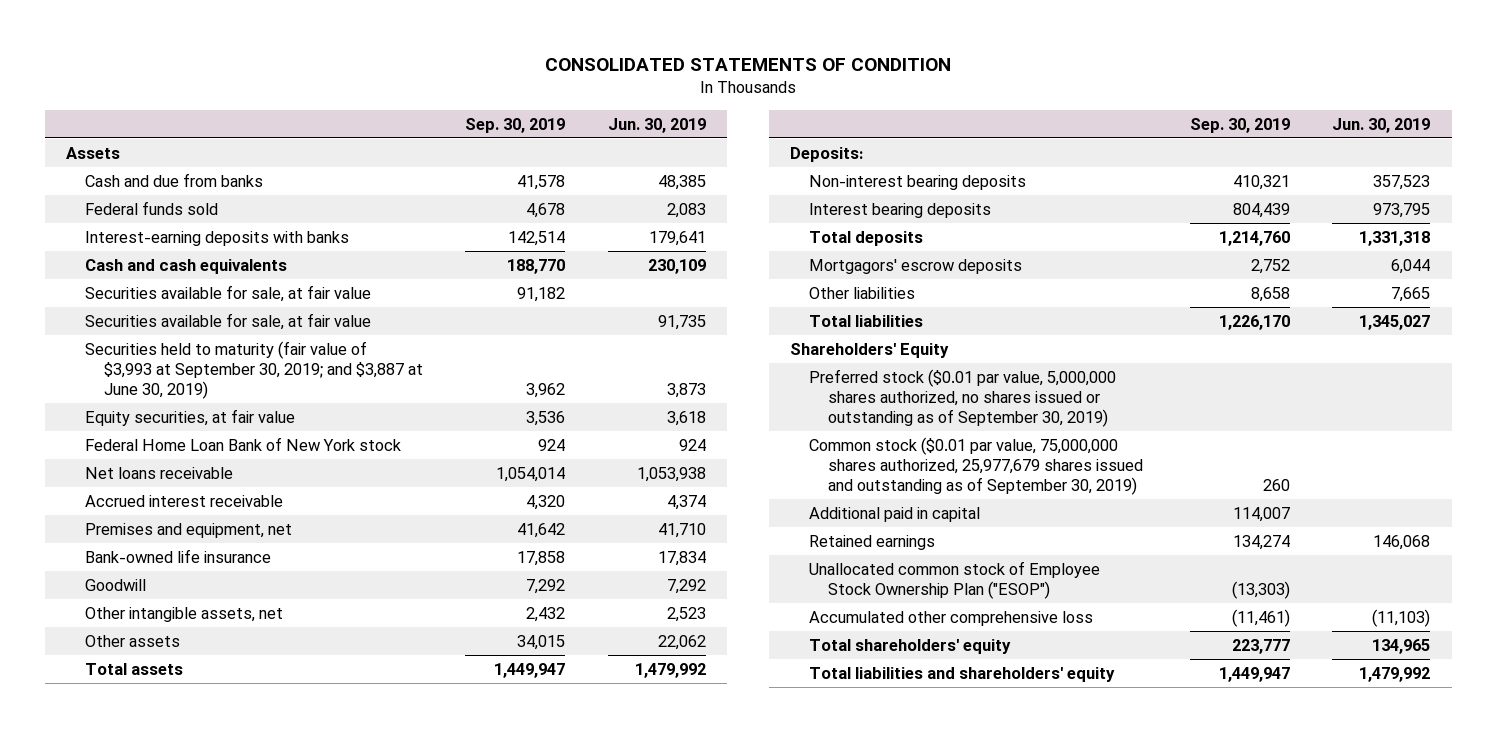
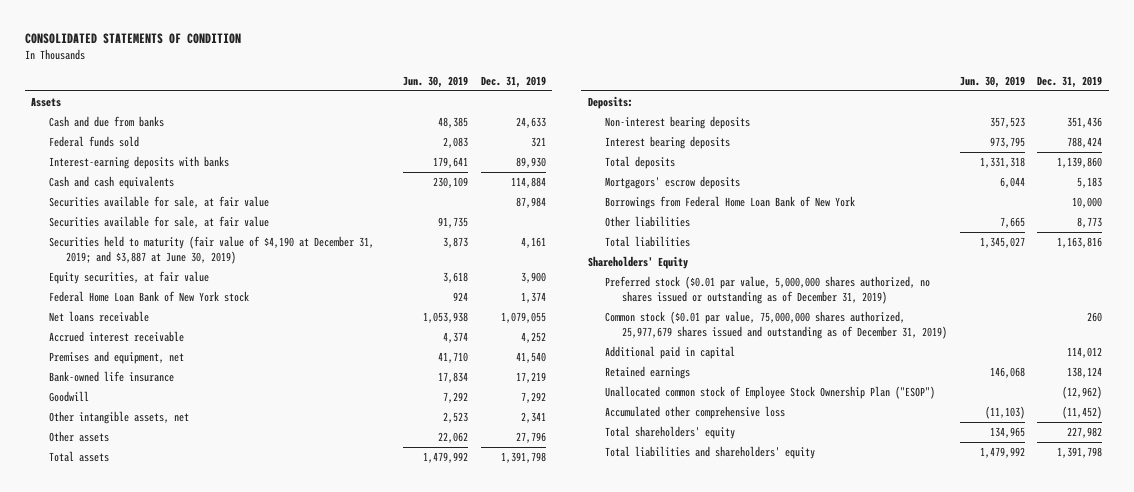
[465,117,566,133] Sep. 30, 2019 -> none
none -> [481,75,547,88] Dec. 31, 2019
[84,340,423,400] Securities held to maturity (fair value of $3,993 at September 30, 2019; and $3,887 at June 30, 2019) -> [48,236,374,265] Securities held to maturity (fair value of $4,190 at December 31, 2019; and $3,887 at June 30, 2019)
none -> [604,196,855,210] Borrowings from Federal Home Loan Bank of New York
[809,368,1117,428] Preferred stock ($0.01 par value, 5,000,000 shares authorized, no shares issued or outstanding as of September 30, 2019) -> [604,276,930,305] Preferred stock ($0.01 par value, 5,000,000 shares authorized, no shares issued or outstanding as of December 31, 2019)
[809,436,1144,496] Common stock ($0.01 par value, 75,000,000 shares authorized, 25,977,679 shares issued and outstanding as of September 30, 2019) -> [604,311,948,340] Common stock ($0.01 par value, 75,000,000 shares authorized, 25,977,679 shares issued and outstanding as of December 31, 2019)

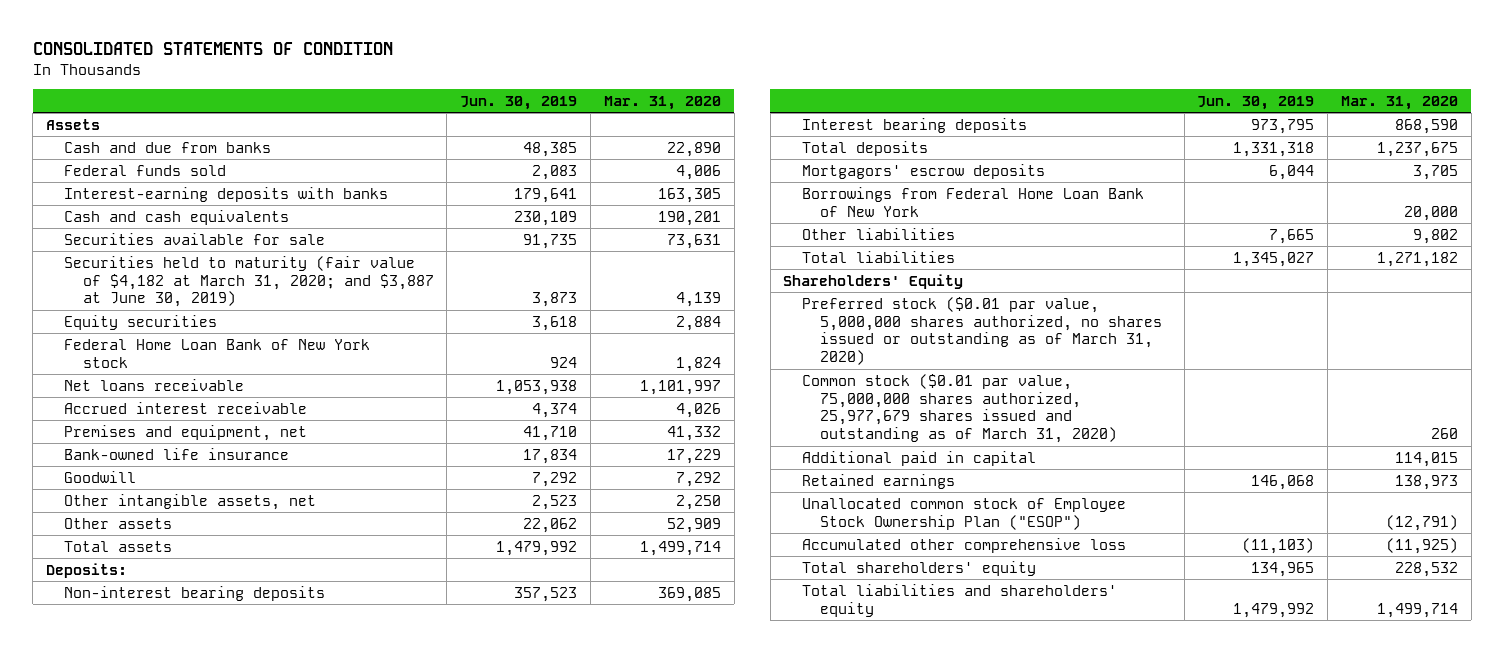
[481,75,547,88] Dec. 31, 2019 -> none
none -> [603,95,721,110] Mar. 31, 2020
[48,196,269,209] Securities available for sale, at fair value -> none
[48,216,269,229] Securities available for sale, at fair value -> [64,232,326,245] Securities available for sale
[48,236,374,265] Securities held to maturity (fair value of $4,190 at December 31, 2019; and $3,887 at June 30, 2019) -> [64,255,434,308] Securities held to maturity (fair value of $4,182 at March 31, 2020; and $3,887 at June 30, 2019)
[48,271,209,285] Equity securities, at fair value -> [64,314,218,330] Equity securities
[604,276,930,305] Preferred stock ($0.01 par value, 5,000,000 shares authorized, no shares issued or outstanding as of December 31, 2019) -> [801,296,1162,366] Preferred stock ($0.01 par value, 5,000,000 shares authorized, no shares issued or outstanding as of March 31, 2020)
[604,311,948,340] Common stock ($0.01 par value, 75,000,000 shares authorized, 25,977,679 shares issued and outstanding as of December 31, 2019) -> [801,373,1117,444] Common stock ($0.01 par value, 75,000,000 shares authorized, 25,977,679 shares issued and outstanding as of March 31, 2020)

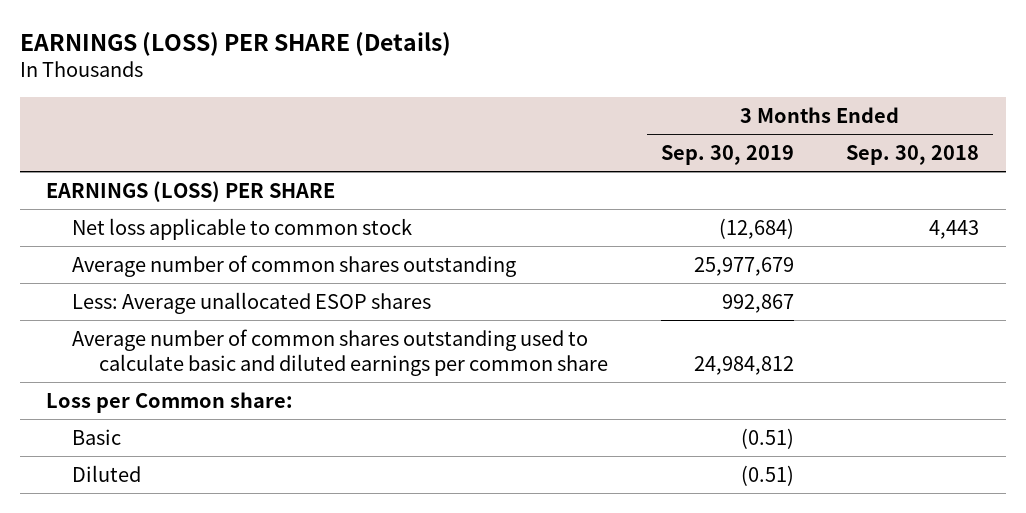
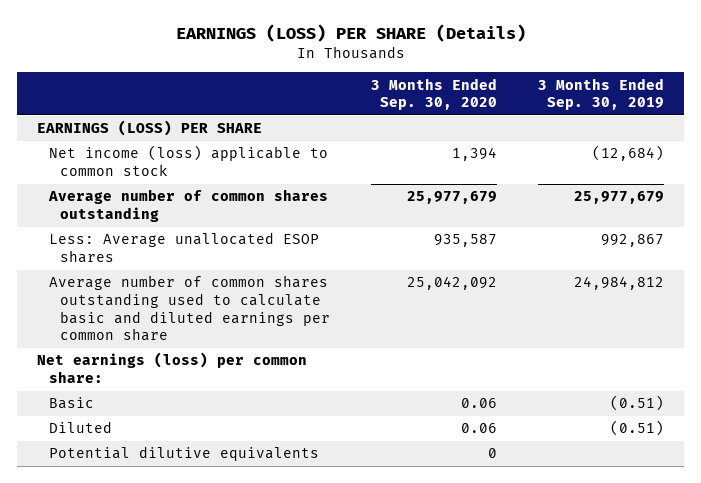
[846,144,980,165] Sep. 30, 2018 -> none
none -> [370,77,497,111] 3 Months Ended Sep. 30, 2020
[72,217,413,240] Net loss applicable to common stock -> [48,145,328,177] Net income (loss) applicable to common stock
[46,391,294,413] Loss per Common share: -> [37,352,308,384] Net earnings (loss) per common share:
none -> [48,446,319,462] Potential dilutive equivalents

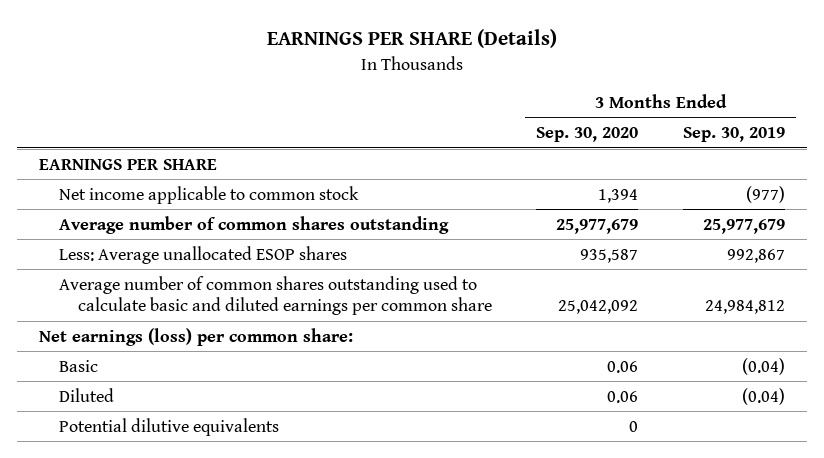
[175,24,526,43] EARNINGS (LOSS) PER SHARE (Details) -> [266,29,557,49] EARNINGS PER SHARE (Details)
[37,120,263,137] EARNINGS (LOSS) PER SHARE -> [39,158,218,170] EARNINGS PER SHARE
[48,145,328,177] Net income (loss) applicable to common stock -> [58,185,359,204] Net income applicable to common stock
[591,145,664,162] (12,684) -> [745,185,785,203] (977)
[609,395,664,412] (0.51) -> [741,357,785,375] (0.04)
[609,420,664,437] (0.51) -> [741,387,785,405] (0.04)

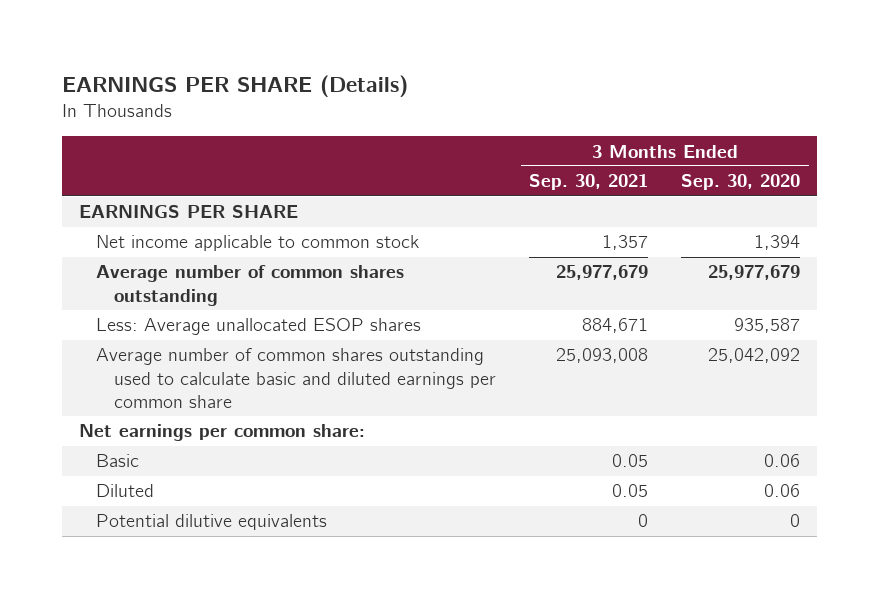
[682,127,785,143] Sep. 30, 2019 -> none
none -> [529,174,649,191] Sep. 30, 2021
[39,327,354,346] Net earnings (loss) per common share: -> [78,424,365,442] Net earnings per common share:

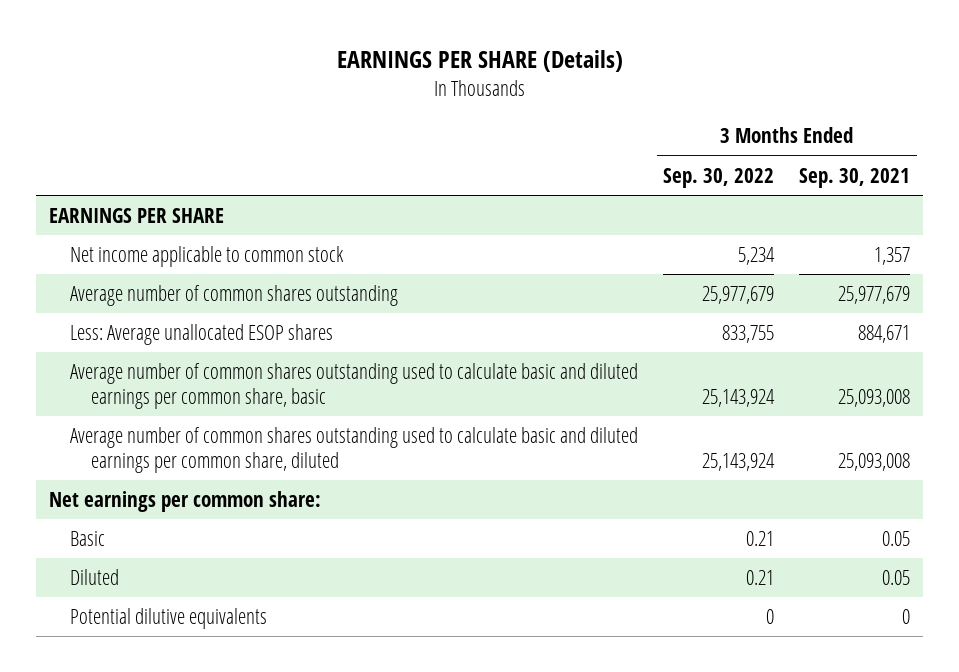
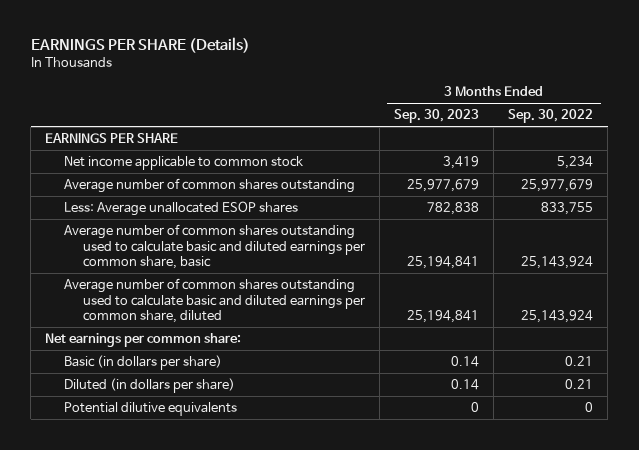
[799,167,911,188] Sep. 30, 2021 -> none
none -> [394,109,480,124] Sep. 30, 2023
[69,530,105,546] Basic -> [64,355,223,371] Basic (in dollars per share)
[69,568,119,585] Diluted -> [64,378,236,394] Diluted (in dollars per share)

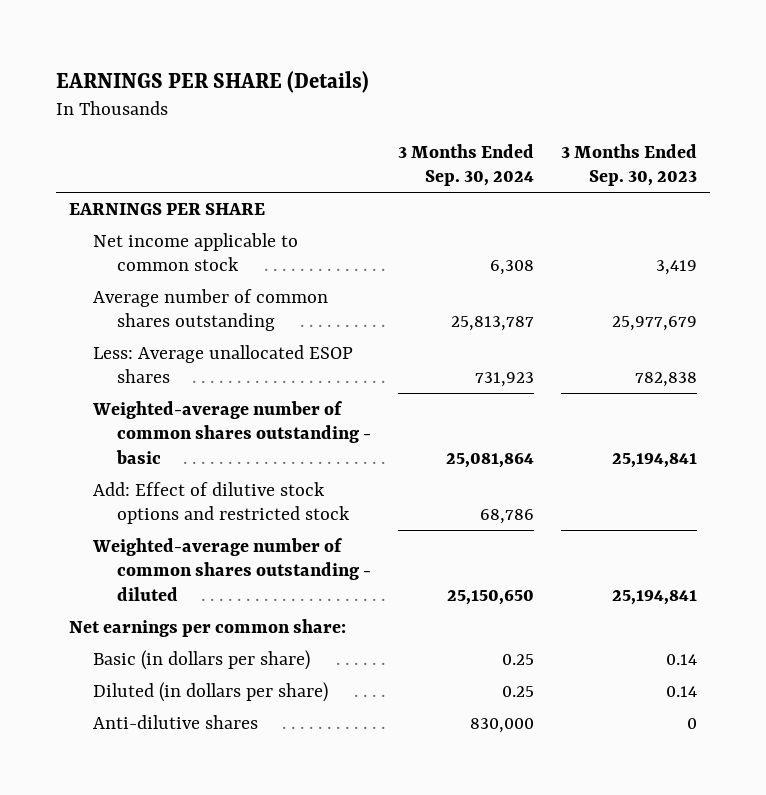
[508,109,594,124] Sep. 30, 2022 -> none
none -> [398,143,535,187] 3 Months Ended Sep. 30, 2024
[64,224,366,270] Average number of common shares outstanding used to calculate basic and diluted earnings per common share, basic -> [92,400,372,465] Weighted-average number of common shares outstanding - basic
none -> [93,481,351,525] Add: Effect of dilutive stock options and restricted stock
[64,278,366,324] Average number of common shares outstanding used to calculate basic and diluted earnings per common share, diluted -> [92,537,372,602] Weighted-average number of common shares outstanding - diluted
[64,402,238,417] Potential dilutive equivalents -> none
none -> [93,714,259,729] Anti-dilutive shares

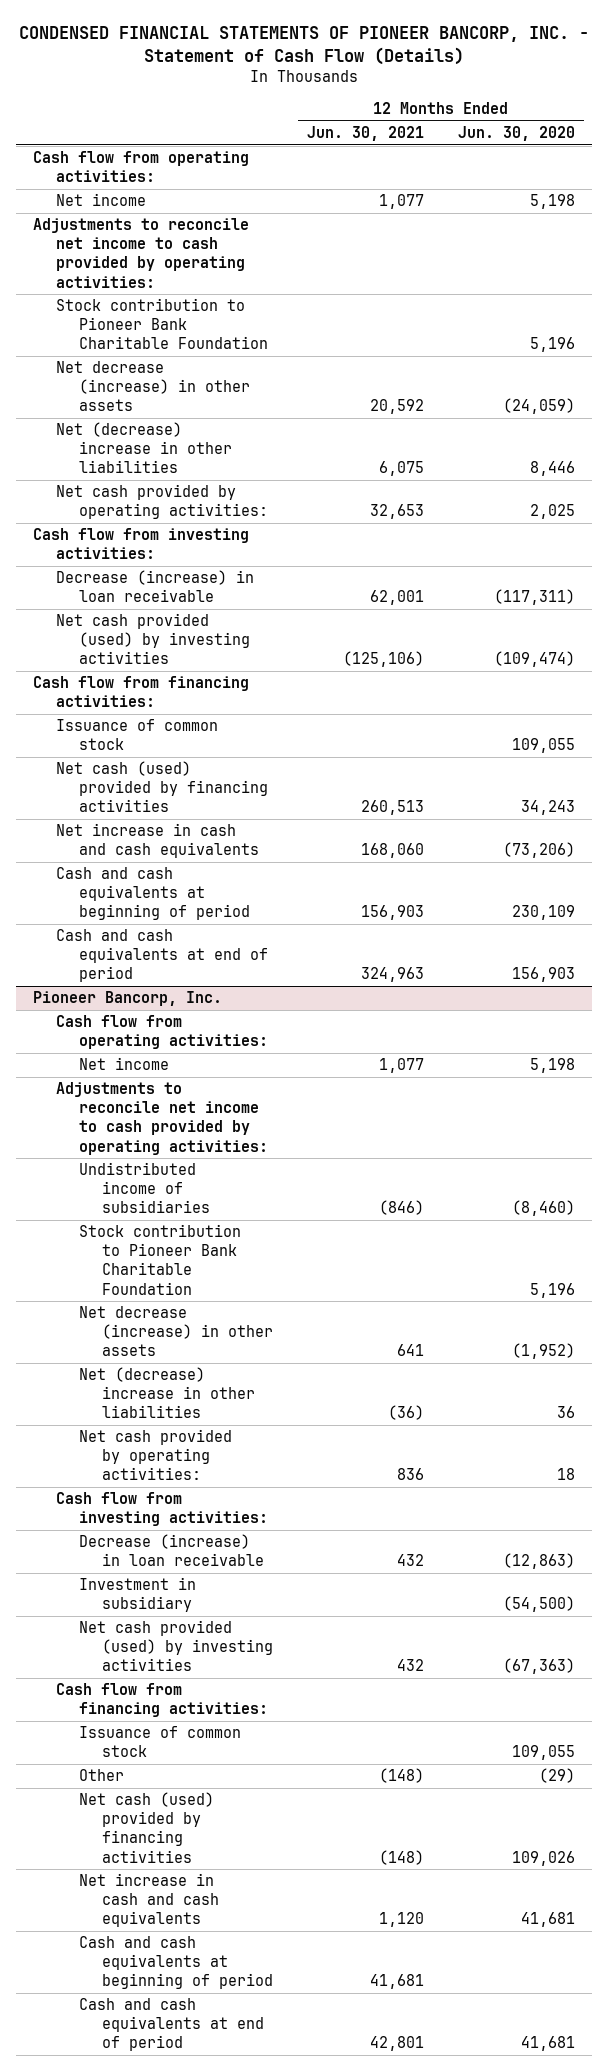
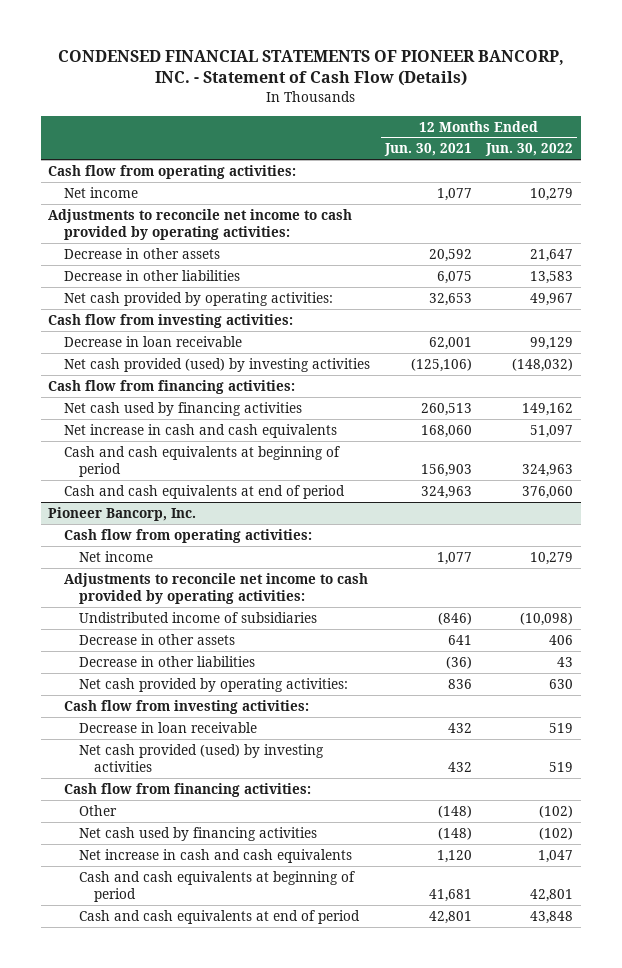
[457,126,575,142] Jun. 30, 2020 -> none
none -> [485,143,574,157] Jun. 30, 2022
[56,298,268,350] Stock contribution to Pioneer Bank Charitable Foundation -> none
[56,361,250,412] Net decrease (increase) in other assets -> [63,247,220,259] Decrease in other assets
[56,422,232,474] Net (decrease) increase in other liabilities -> [63,269,240,281] Decrease in other liabilities
[56,570,255,603] Decrease (increase) in loan receivable -> [63,335,242,347] Decrease in loan receivable
[56,719,219,751] Issuance of common stock -> none
[56,761,268,813] Net cash (used) provided by financing activities -> [63,401,302,416] Net cash used by financing activities
[78,1224,241,1295] Stock contribution to Pioneer Bank Charitable Foundation -> none
[78,1306,273,1357] Net decrease (increase) in other assets -> [78,633,235,645] Decrease in other assets
[78,1367,255,1419] Net (decrease) increase in other liabilities -> [78,655,255,667] Decrease in other liabilities
[78,1577,196,1613] Investment in subsidiary -> none
[78,1534,264,1567] Decrease (increase) in loan receivable -> [78,721,257,733] Decrease in loan receivable
[78,1726,241,1758] Issuance of common stock -> none
[78,1792,214,1863] Net cash (used) provided by financing activities -> [78,826,317,841] Net cash used by financing activities

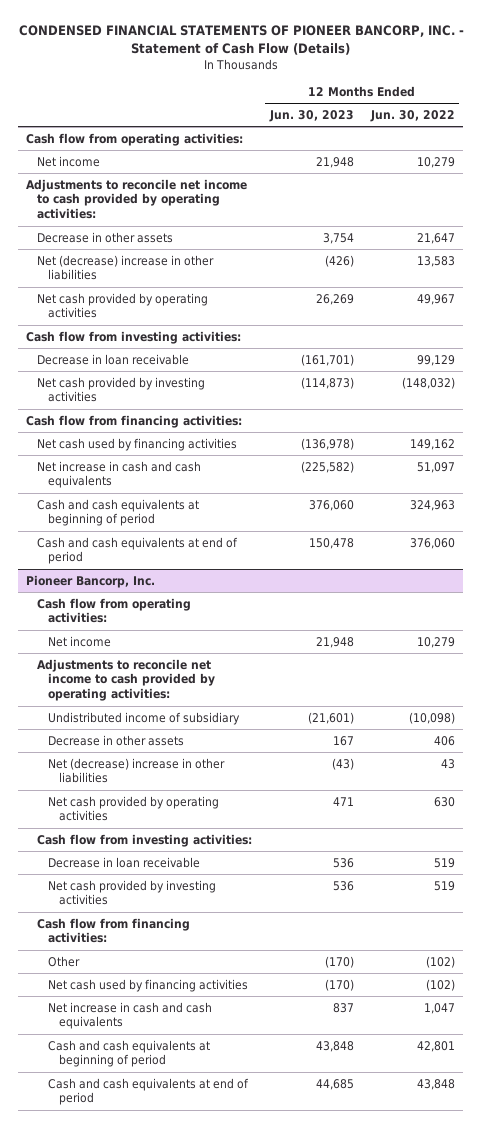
[383,143,472,157] Jun. 30, 2021 -> none
none -> [268,109,354,122] Jun. 30, 2023
[63,269,240,281] Decrease in other liabilities -> [37,254,215,281] Net (decrease) increase in other liabilities
[63,291,333,306] Net cash provided by operating activities: -> [37,292,209,319] Net cash provided by operating activities
[63,357,370,372] Net cash provided (used) by investing activities -> [37,376,206,403] Net cash provided by investing activities
[78,611,317,623] Undistributed income of subsidiaries -> [48,711,241,725] Undistributed income of subsidiary
[78,655,255,667] Decrease in other liabilities -> [48,757,226,784] Net (decrease) increase in other liabilities
[78,677,348,692] Net cash provided by operating activities: -> [48,795,220,822] Net cash provided by operating activities
[78,743,324,773] Net cash provided (used) by investing activities -> [48,879,217,906] Net cash provided by investing activities

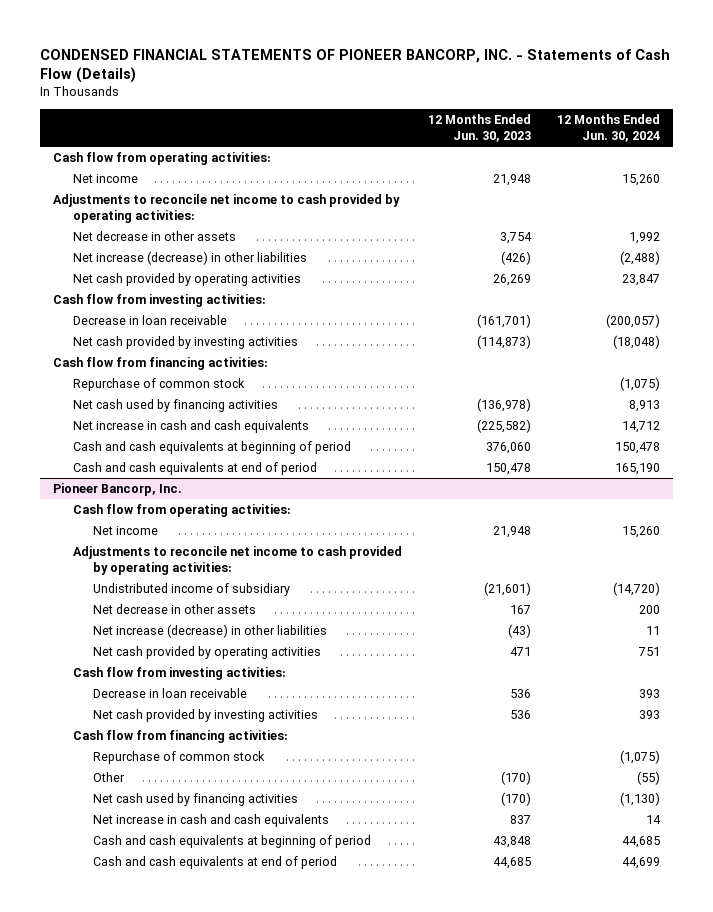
[18,25,464,56] CONDENSED FINANCIAL STATEMENTS OF PIONEER BANCORP, INC. - Statement of Cash Flow (Details) -> [40,48,671,84] CONDENSED FINANCIAL STATEMENTS OF PIONEER BANCORP, INC. - Statements of Cash Flow (Details)
[369,109,455,122] Jun. 30, 2022 -> none
none -> [556,113,660,143] 12 Months Ended Jun. 30, 2024
[37,231,174,243] Decrease in other assets -> [72,230,236,241] Net decrease in other assets
[37,254,215,281] Net (decrease) increase in other liabilities -> [72,250,307,265] Net increase (decrease) in other liabilities
none -> [72,377,245,391] Repurchase of common stock
[48,734,185,746] Decrease in other assets -> [92,603,256,614] Net decrease in other assets
[48,757,226,784] Net (decrease) increase in other liabilities -> [92,623,327,638] Net increase (decrease) in other liabilities
none -> [92,750,265,764] Repurchase of common stock

